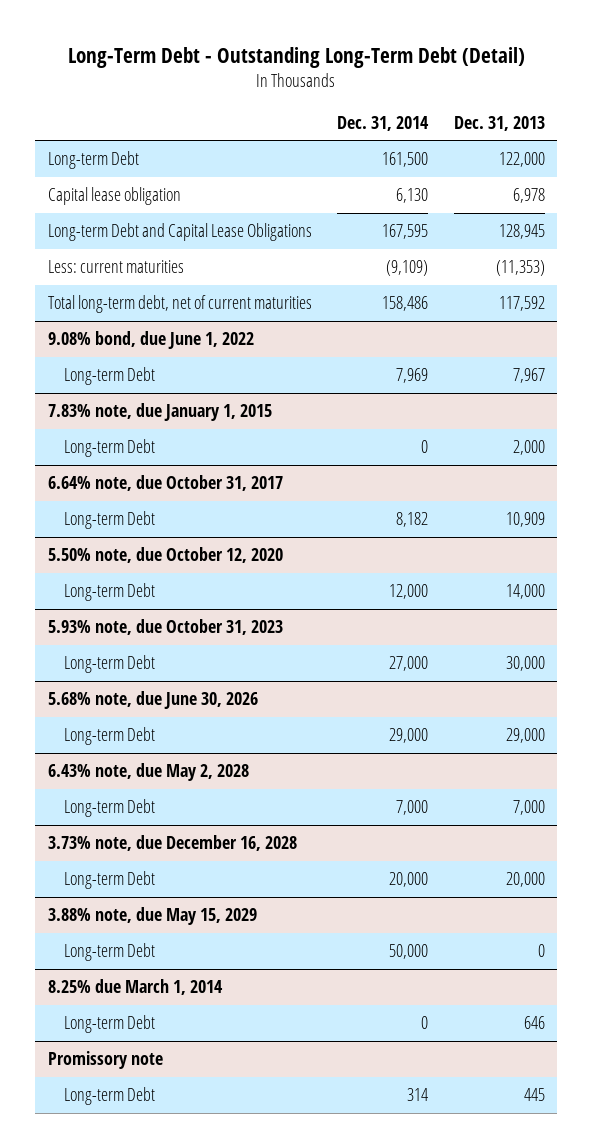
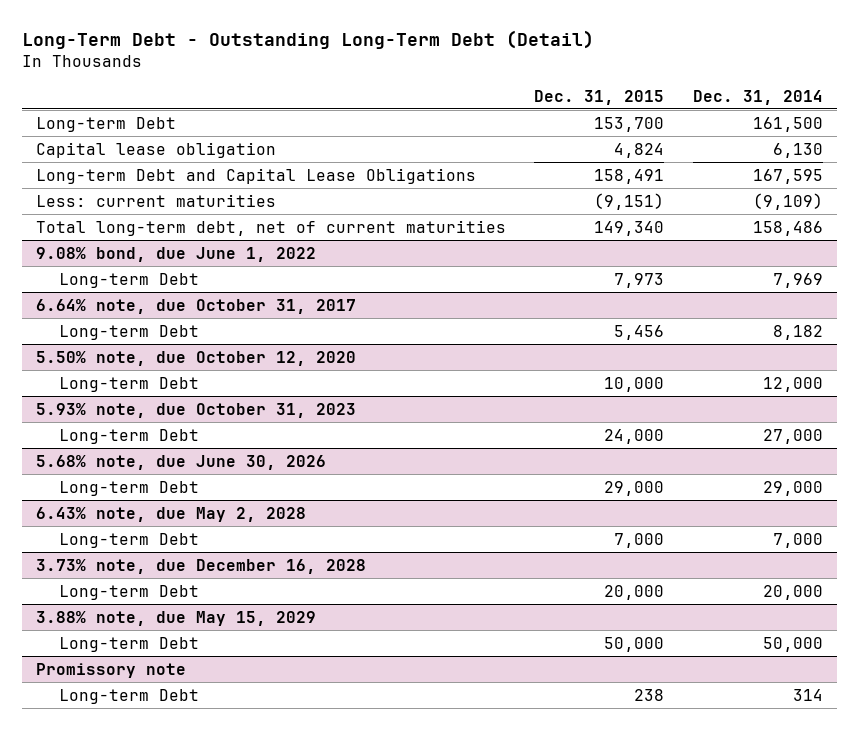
[453,115,545,131] Dec. 31, 2013 -> none
none -> [534,89,665,105] Dec. 31, 2015
[47,403,272,422] 7.83% note, due January 1, 2015 -> none
[63,439,155,458] Long-term Debt -> none
[47,979,223,996] 8.25% due March 1, 2014 -> none
[63,1015,155,1034] Long-term Debt -> none

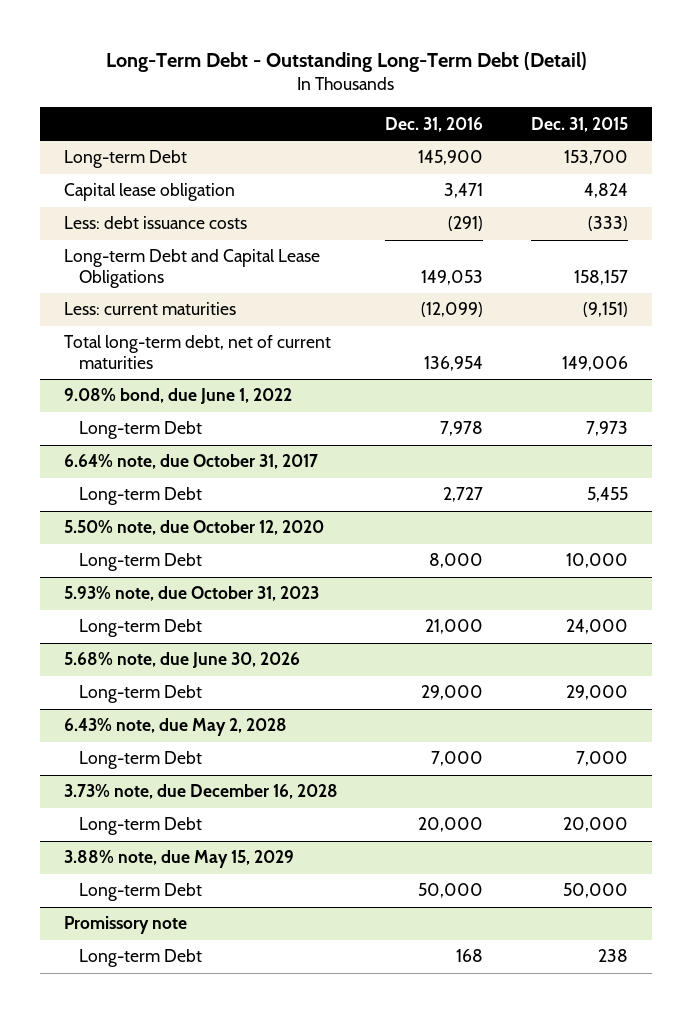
[692,89,823,105] Dec. 31, 2014 -> none
none -> [385,116,484,132] Dec. 31, 2016
none -> [63,216,247,230] Less: debt issuance costs
[594,168,665,184] 158,491 -> [574,270,629,286] 158,157
[594,220,665,236] 149,340 -> [562,356,629,372] 149,006
[614,324,665,340] 5,456 -> [587,487,629,503] 5,455

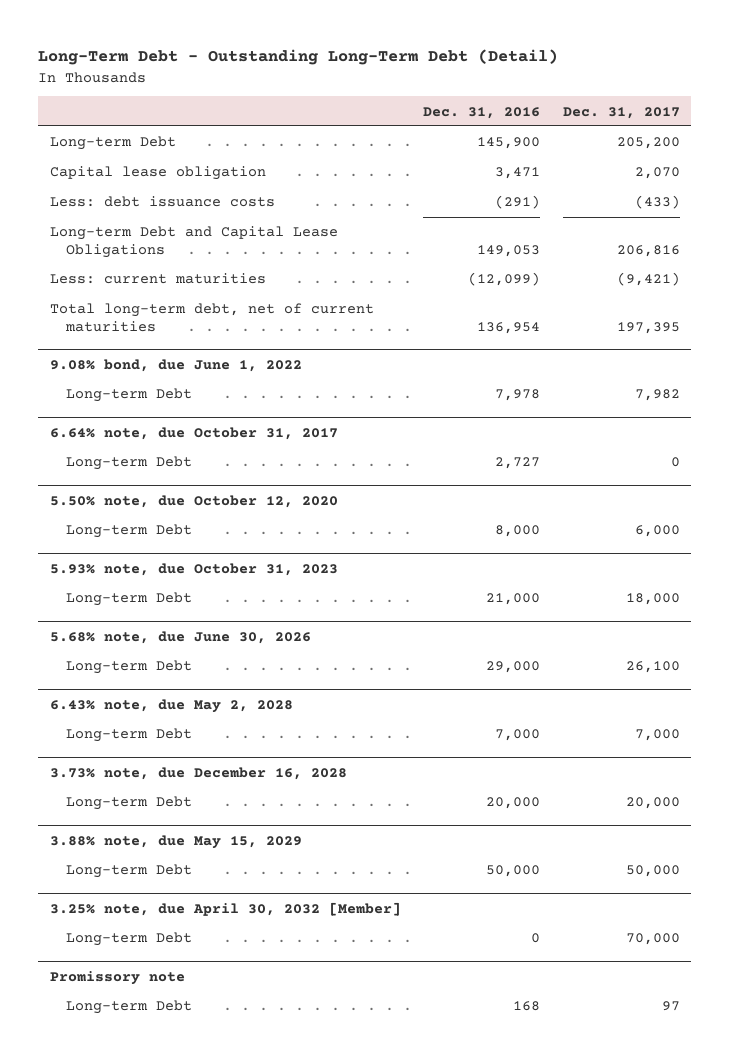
[531,116,629,132] Dec. 31, 2015 -> none
none -> [562,106,680,119] Dec. 31, 2017
none -> [49,901,401,916] 3.25% note, due April 30, 2032 [Member]
none -> [66,932,193,947] Long-term Debt

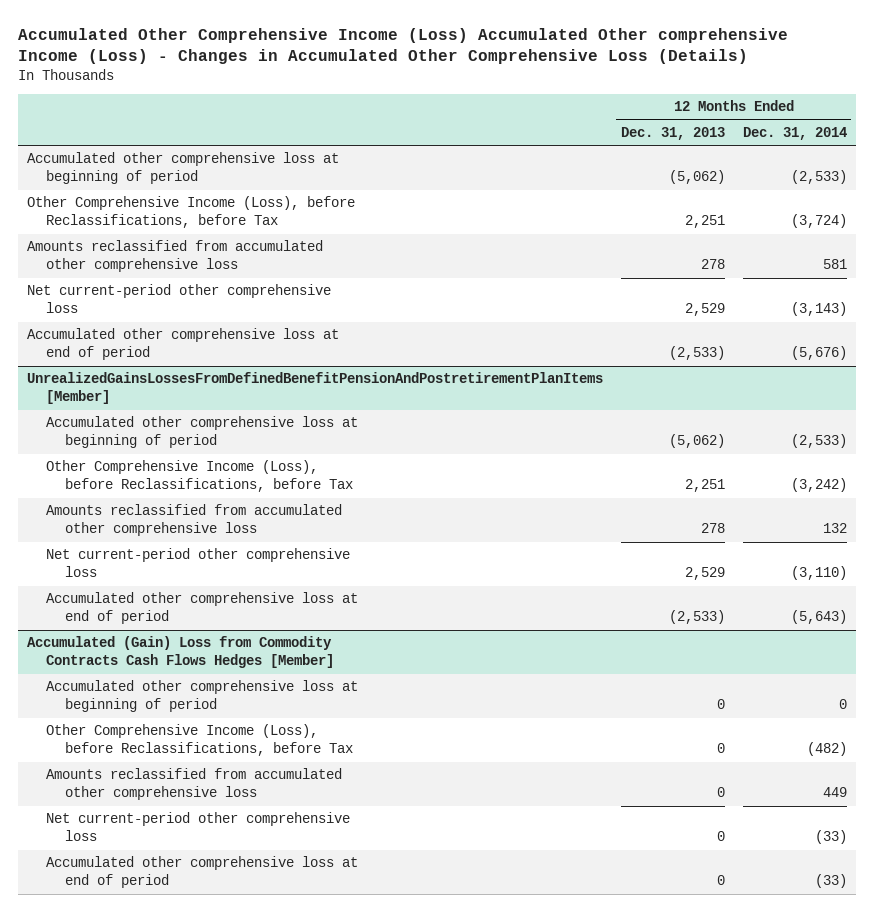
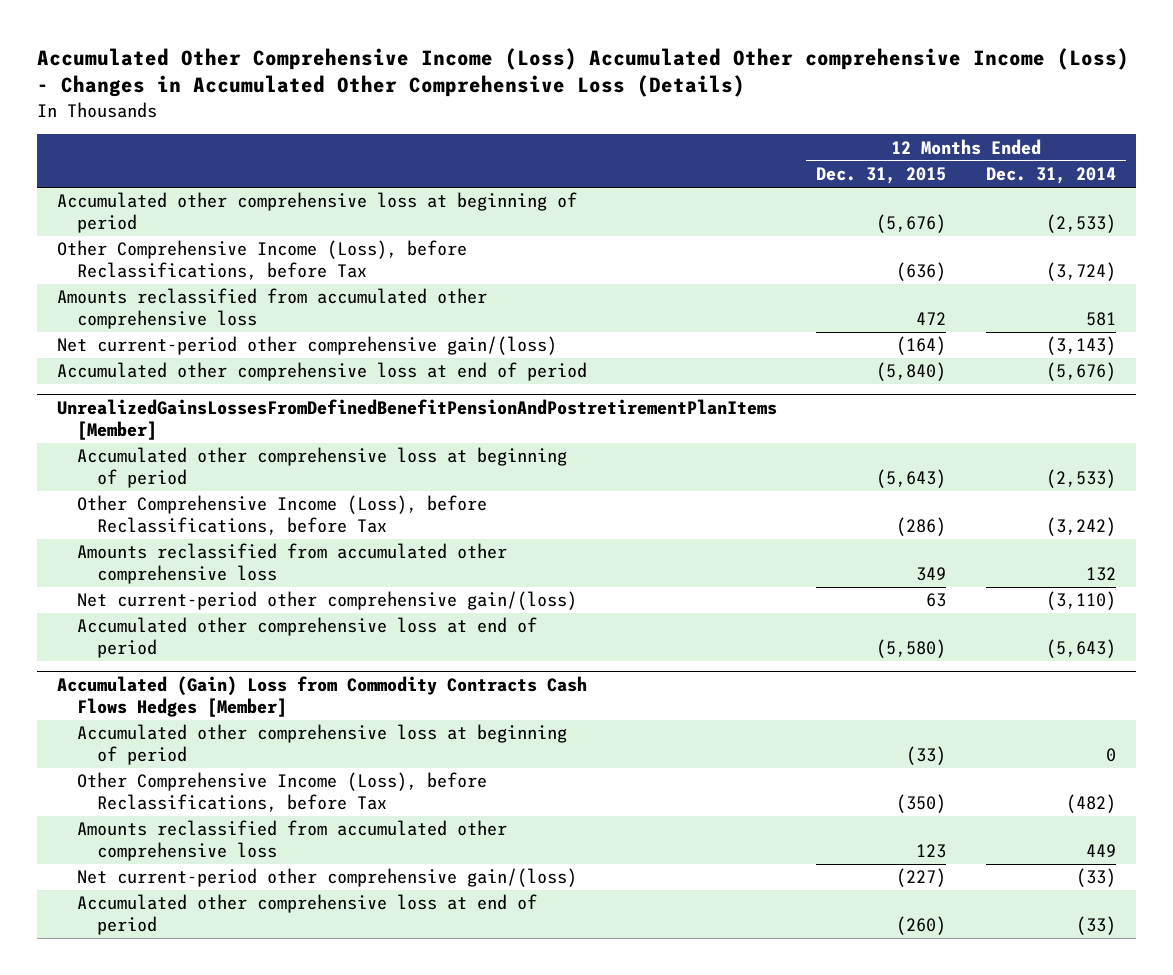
[620,127,725,141] Dec. 31, 2013 -> none
none -> [816,167,947,185] Dec. 31, 2015
[27,284,332,314] Net current-period other comprehensive loss -> [56,336,557,356] Net current-period other comprehensive gain/(loss)
[45,548,350,578] Net current-period other comprehensive loss -> [76,591,577,611] Net current-period other comprehensive gain/(loss)
[45,812,350,842] Net current-period other comprehensive loss -> [76,868,577,888] Net current-period other comprehensive gain/(loss)

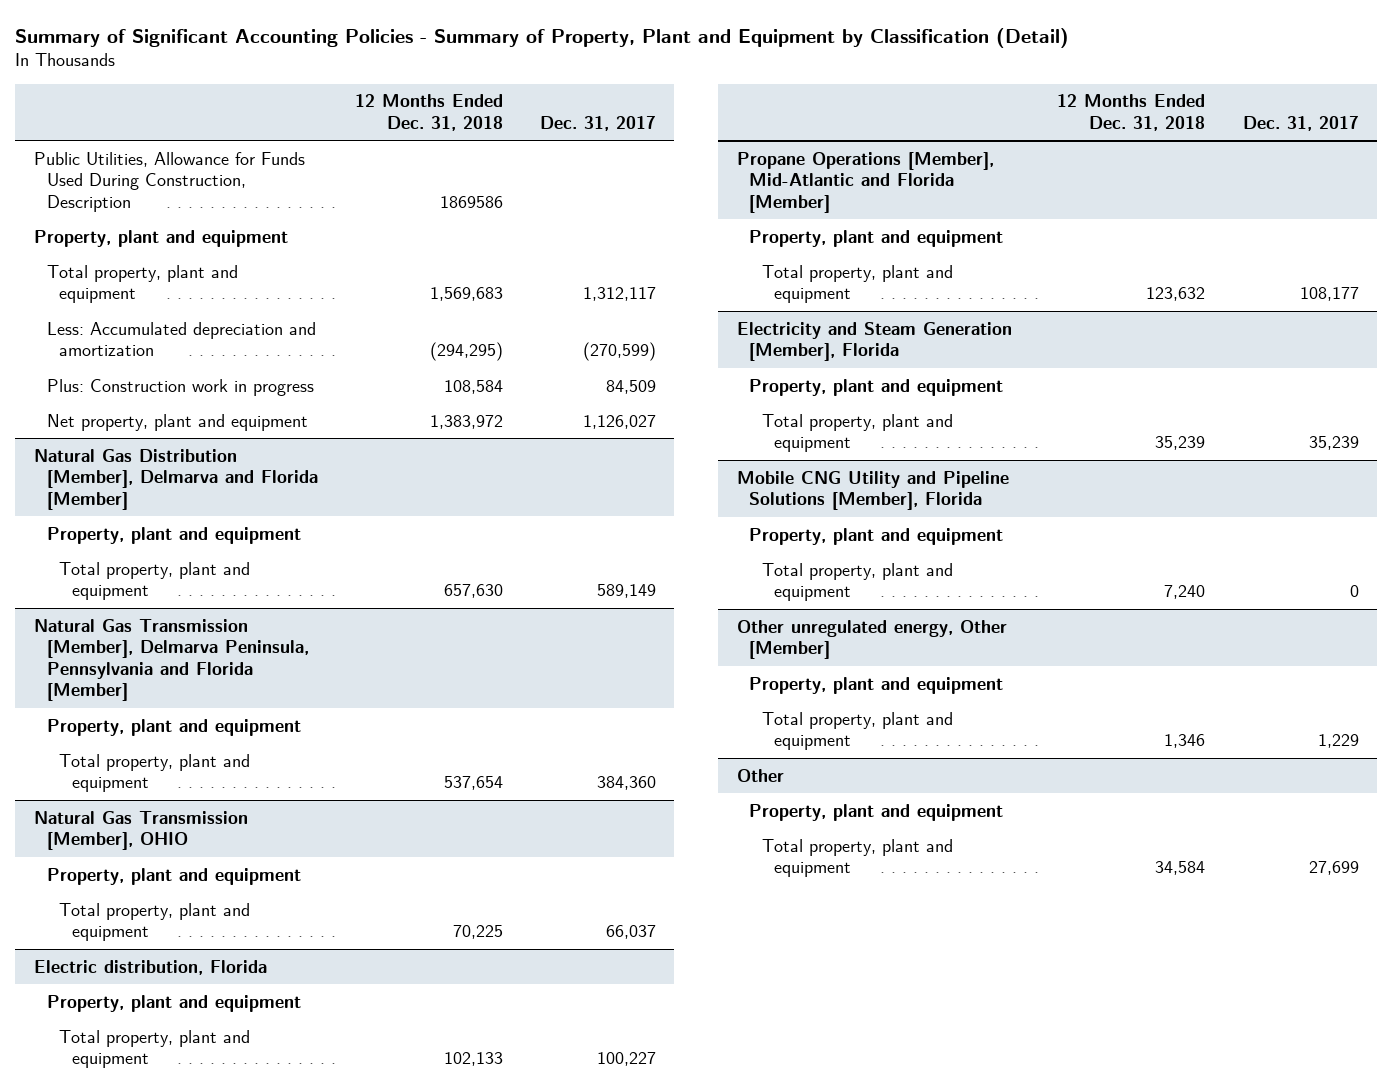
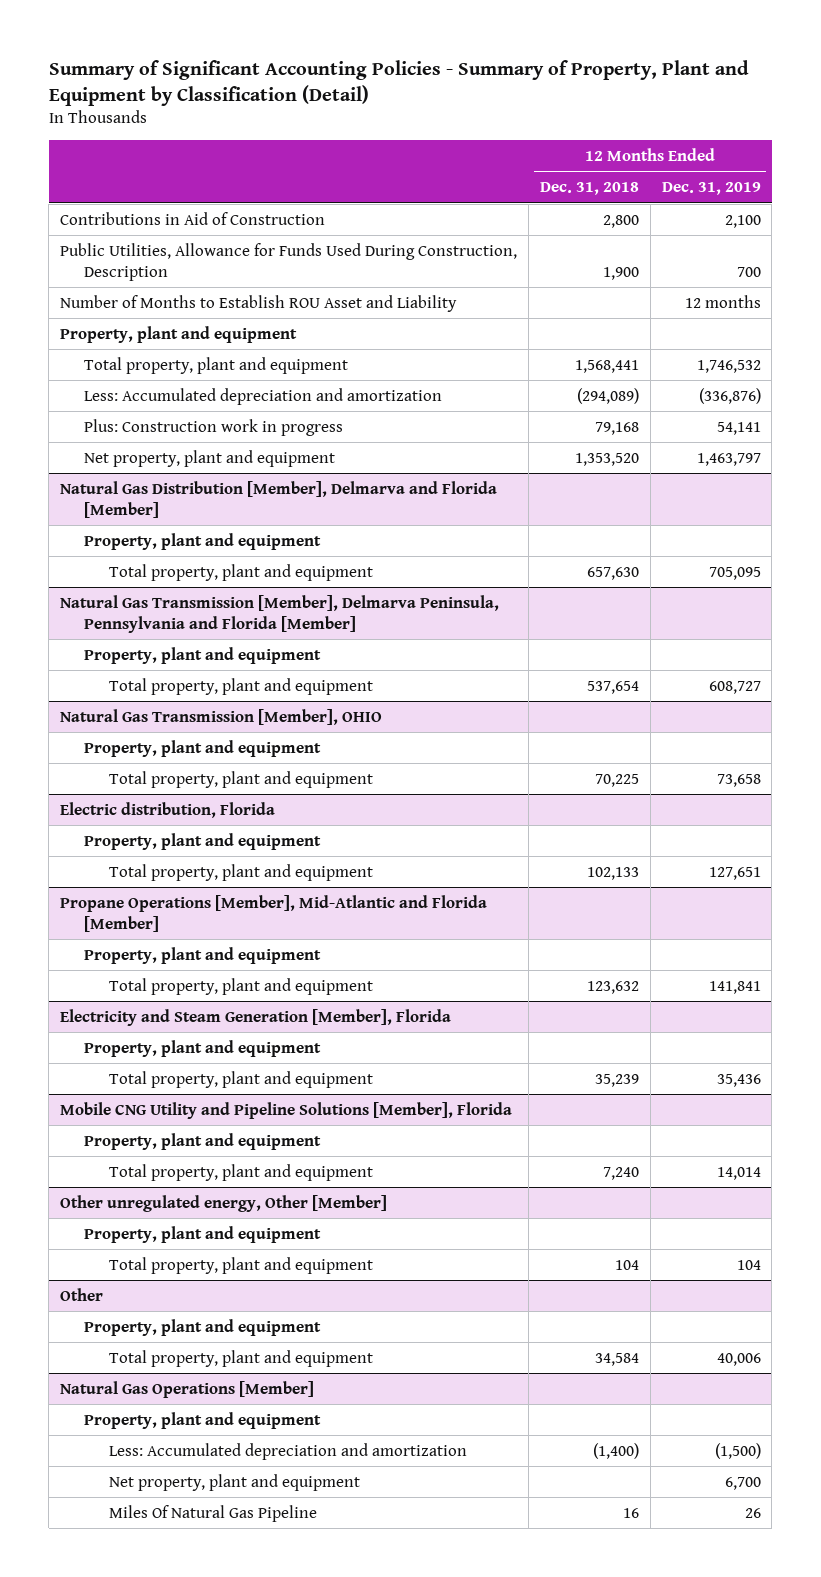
[539,115,656,131] Dec. 31, 2017 -> none
none -> [661,182,761,196] Dec. 31, 2019
none -> [60,211,326,225] Contributions in Aid of Construction
[439,195,503,208] 1869586 -> [602,266,639,280] 1,900
none -> [60,294,458,312] Number of Months to Establish ROU Asset and Liability
[429,287,503,302] 1,569,683 -> [574,359,639,373] 1,568,441
[429,342,503,362] (294,295) -> [576,387,639,404] (294,089)
[443,379,503,394] 108,584 -> [594,421,639,435] 79,168
[429,414,503,429] 1,383,972 -> [574,452,639,466] 1,353,520
[1164,734,1206,749] 1,346 -> [614,1259,639,1270] 104
none -> [60,1380,315,1398] Natural Gas Operations [Member]
none -> [84,1411,322,1429] Property, plant and equipment
none -> [108,1442,467,1460] Less: Accumulated depreciation and amortization
none -> [108,1473,360,1491] Net property, plant and equipment
none -> [108,1504,317,1522] Miles Of Natural Gas Pipeline

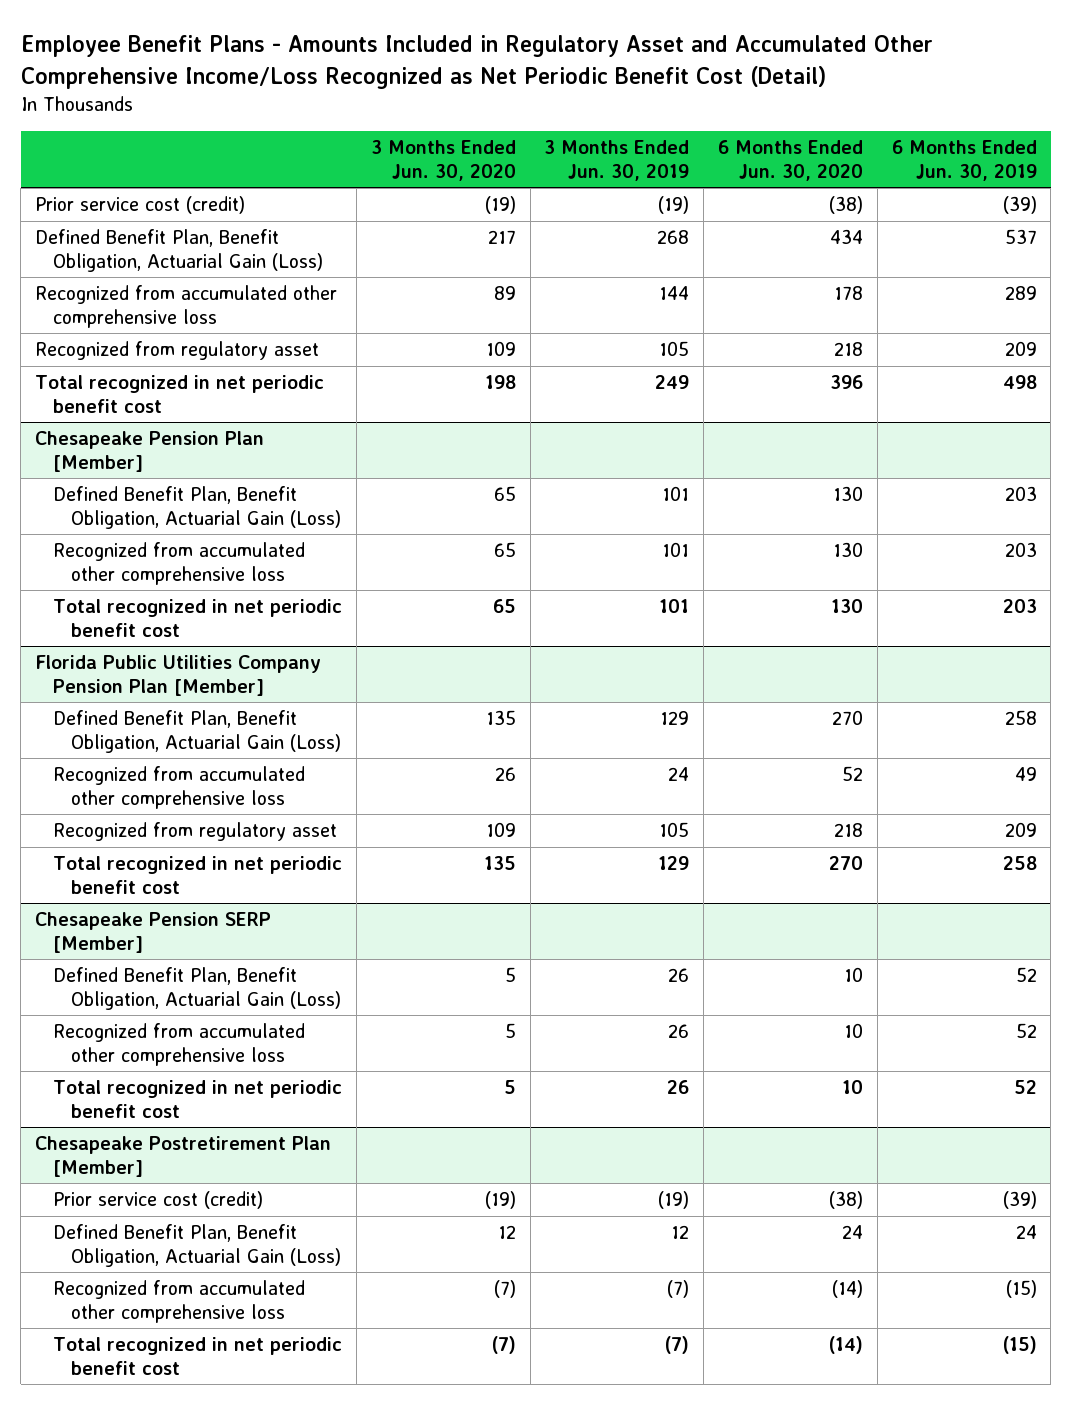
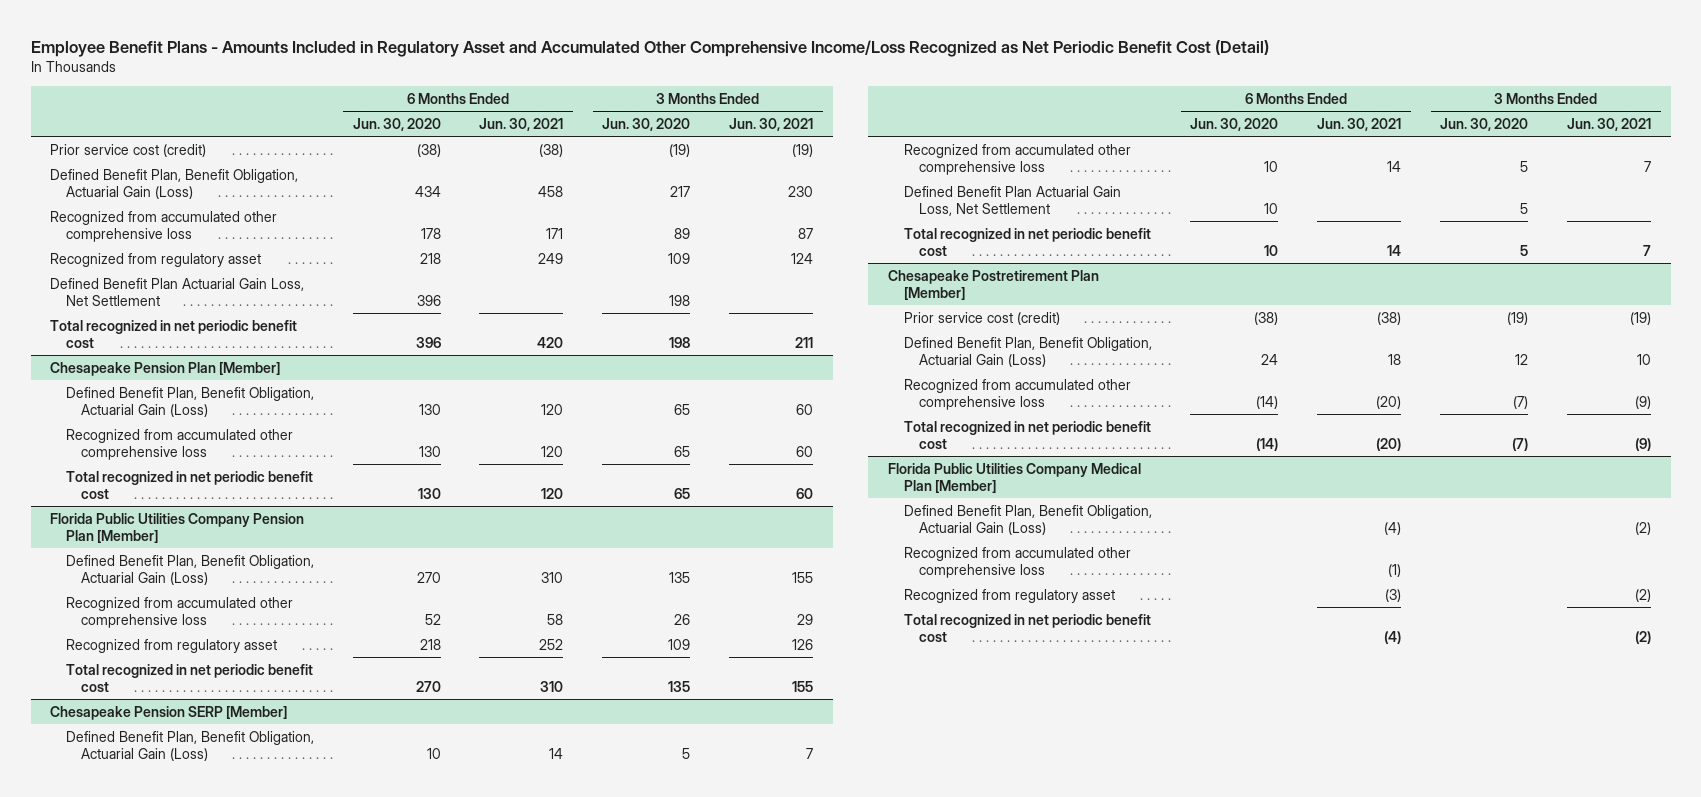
[544,140,690,181] 3 Months Ended Jun. 30, 2019 -> none
[891,140,1037,181] 6 Months Ended Jun. 30, 2019 -> none
none -> [479,118,564,132] Jun. 30, 2021
none -> [729,118,814,132] Jun. 30, 2021
none -> [49,277,304,307] Defined Benefit Plan Actuarial Gain Loss, Net Settlement
none -> [903,185,1121,217] Defined Benefit Plan Actuarial Gain Loss, Net Settlement
none -> [887,462,1141,494] Florida Public Utilities Company Medical Plan [Member]
none -> [903,504,1152,536] Defined Benefit Plan, Benefit Obligation, Actuarial Gain (Loss)
none -> [903,546,1131,579] Recognized from accumulated other comprehensive loss
none -> [903,588,1115,603] Recognized from regulatory asset
none -> [903,613,1151,643] Total recognized in net periodic benefit cost

